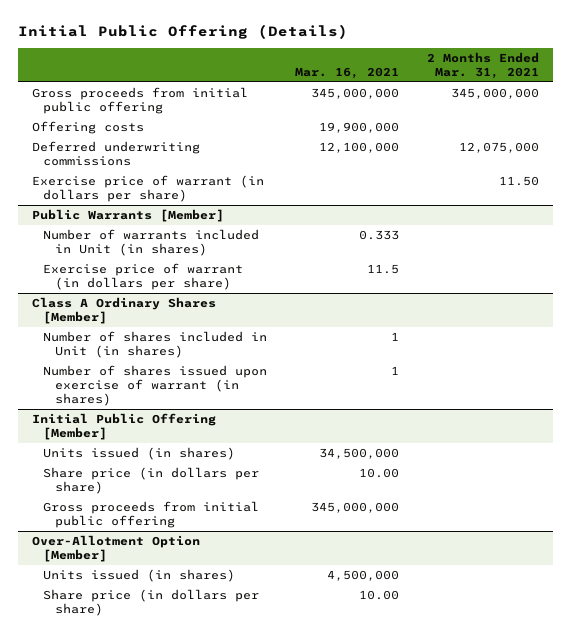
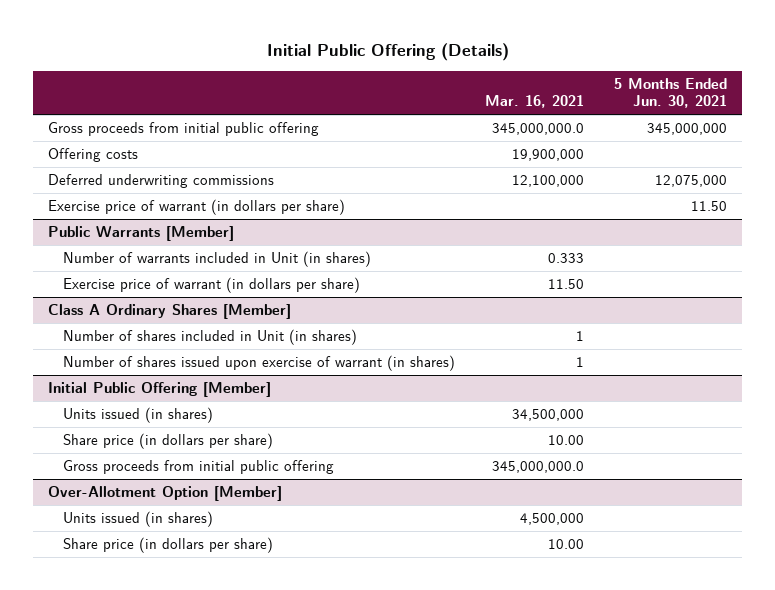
[426,52,539,80] 2 Months Ended Mar. 31, 2021 -> none
none -> [613,77,727,109] 5 Months Ended Jun. 30, 2021
[311,88,400,100] 345,000,000 -> [492,122,585,135] 345,000,000.0
[367,264,400,275] 11.5 -> [548,278,585,289] 11.50
[311,502,400,514] 345,000,000 -> [492,460,585,473] 345,000,000.0

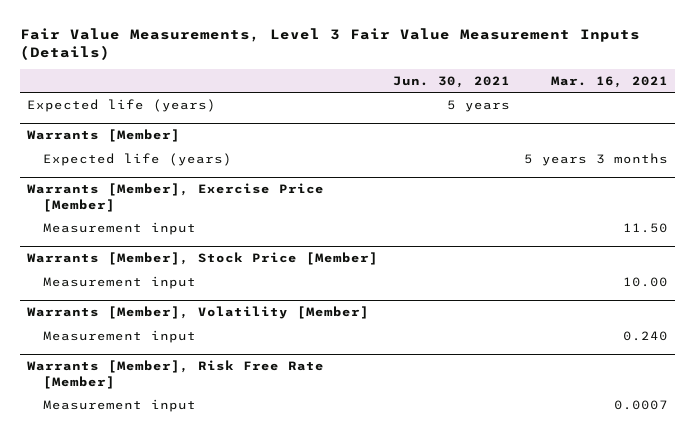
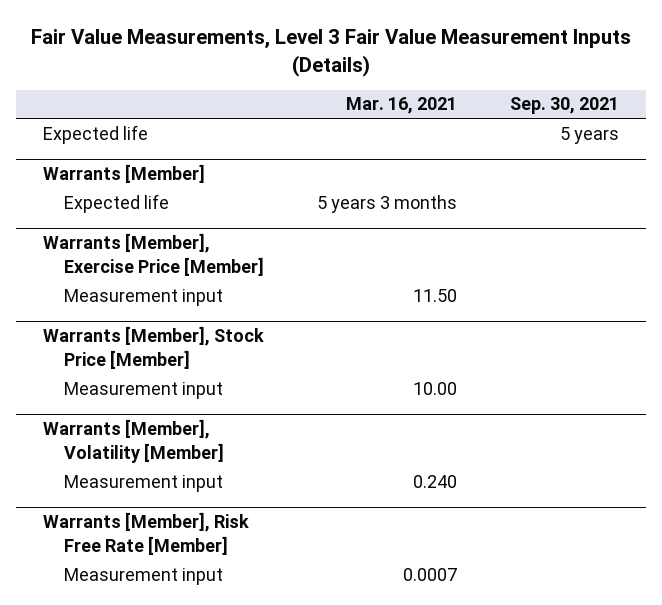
[392,75,510,88] Jun. 30, 2021 -> none
none -> [510,97,620,115] Sep. 30, 2021
[27,98,217,112] Expected life (years) -> [42,124,148,144] Expected life
[43,152,233,166] Expected life (years) -> [63,193,169,213] Expected life

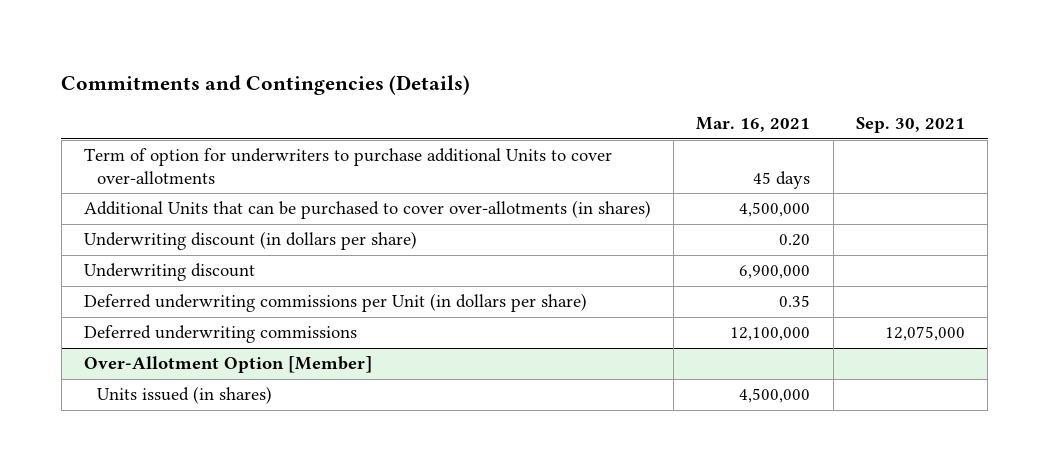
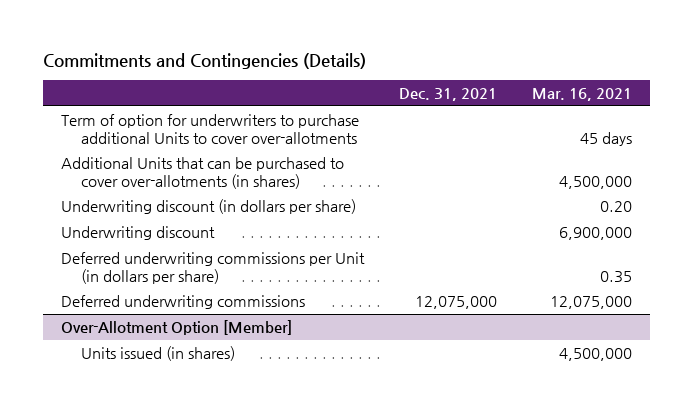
[855,117,965,134] Sep. 30, 2021 -> none
none -> [399,87,498,101] Dec. 31, 2021
[730,327,811,342] 12,100,000 -> [550,295,633,309] 12,075,000

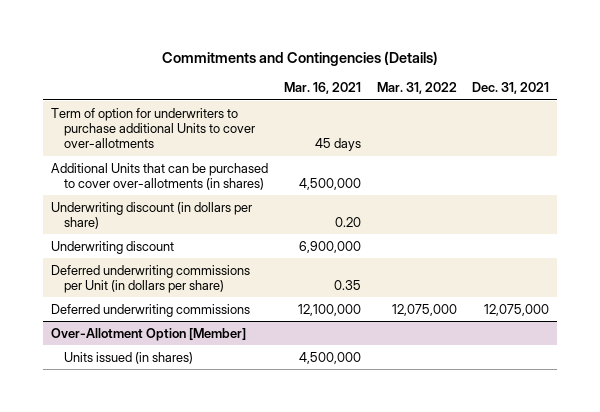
none -> [376,82,457,95] Mar. 31, 2022
[550,295,633,309] 12,075,000 -> [297,303,361,316] 12,100,000

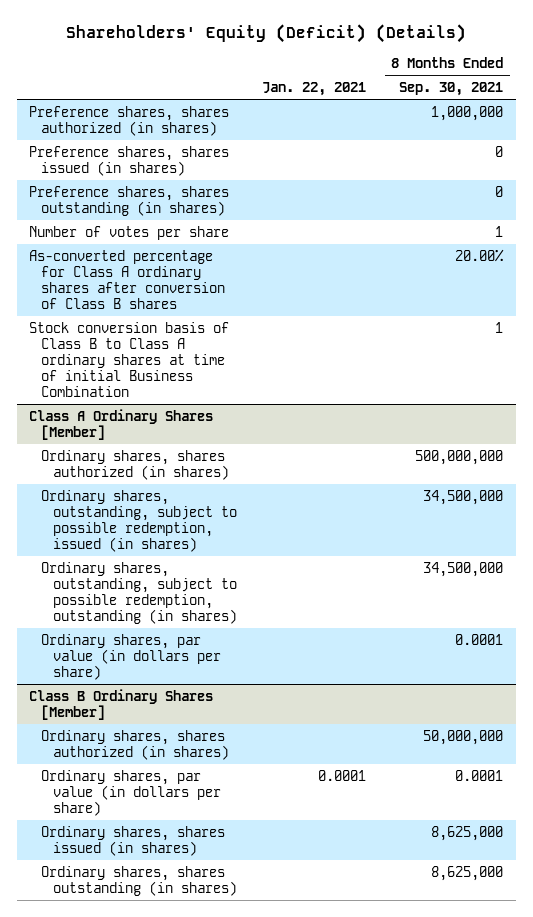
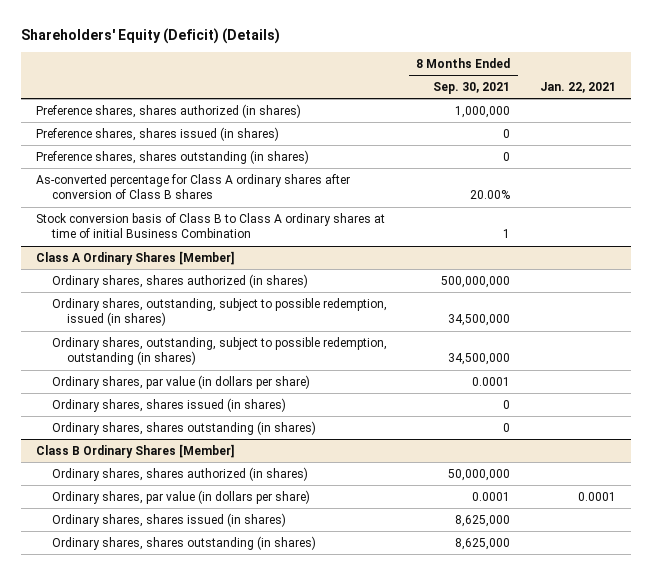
[29,225,230,240] Number of votes per share -> none
none -> [51,397,286,412] Ordinary shares, shares issued (in shares)
none -> [51,420,316,435] Ordinary shares, shares outstanding (in shares)

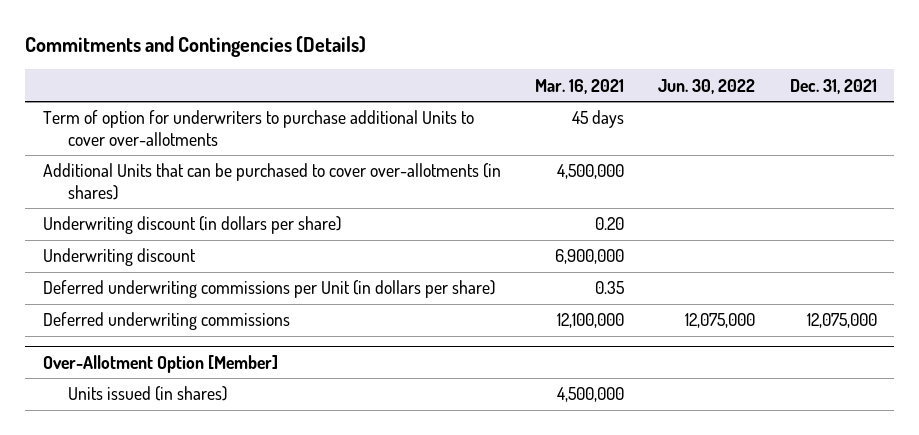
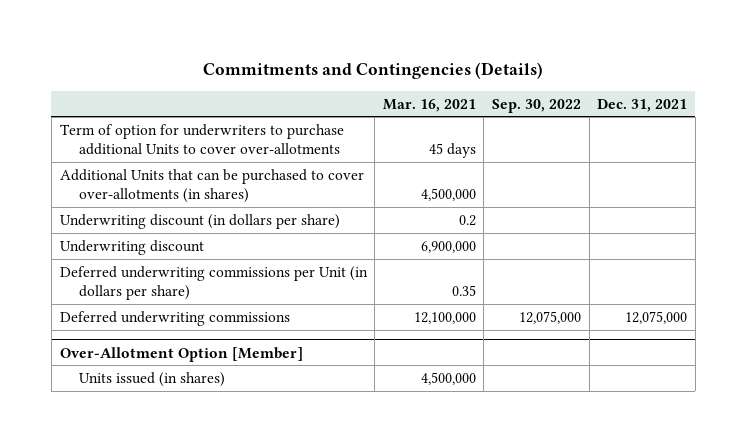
[658,78,756,94] Jun. 30, 2022 -> none
none -> [491,98,581,113] Sep. 30, 2022
[594,217,624,231] 0.20 -> [458,214,476,226] 0.2

